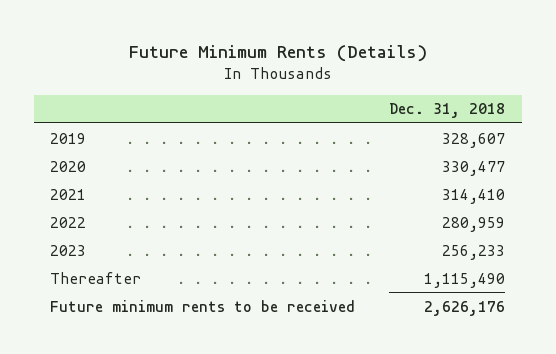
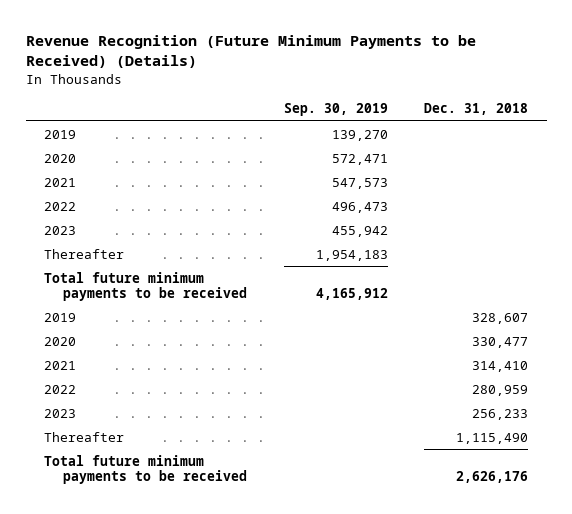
[128,44,427,62] Future Minimum Rents (Details) -> [25,34,476,68] Revenue Recognition (Future Minimum Payments to be Received) (Details)
none -> [283,103,388,117] Sep. 30, 2019
none -> [44,129,77,139] 2019
none -> [44,153,77,163] 2020
none -> [44,177,77,187] 2021
none -> [44,201,77,211] 2022
none -> [44,225,77,235] 2023
none -> [44,248,125,259] Thereafter
none -> [44,271,247,301] Total future minimum payments to be received
[50,299,356,312] Future minimum rents to be received -> [44,454,247,484] Total future minimum payments to be received

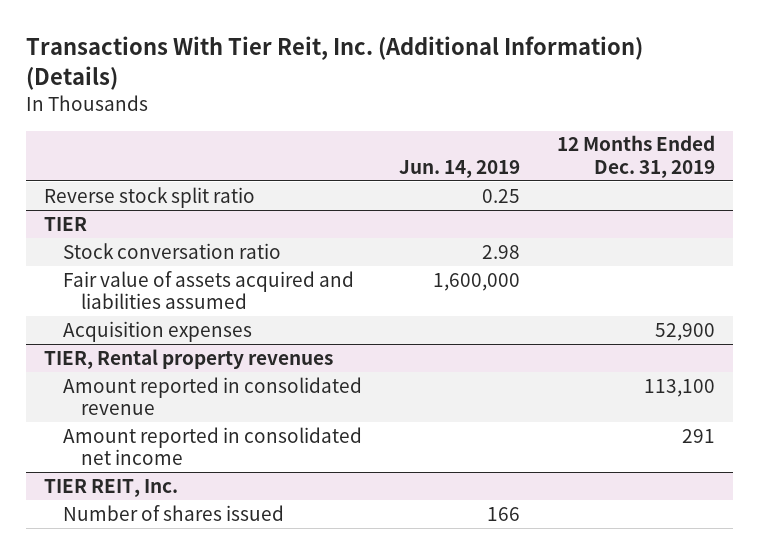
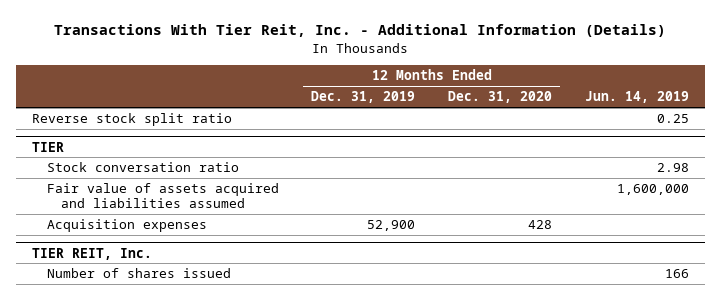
[25,36,643,91] Transactions With Tier Reit, Inc. (Additional Information) (Details) -> [54,24,667,38] Transactions With Tier Reit, Inc. - Additional Information (Details)
none -> [447,91,552,104] Dec. 31, 2020
[44,348,334,369] TIER, Rental property revenues -> none
[62,376,362,416] Amount reported in consolidated revenue -> none
[62,426,362,466] Amount reported in consolidated net income -> none

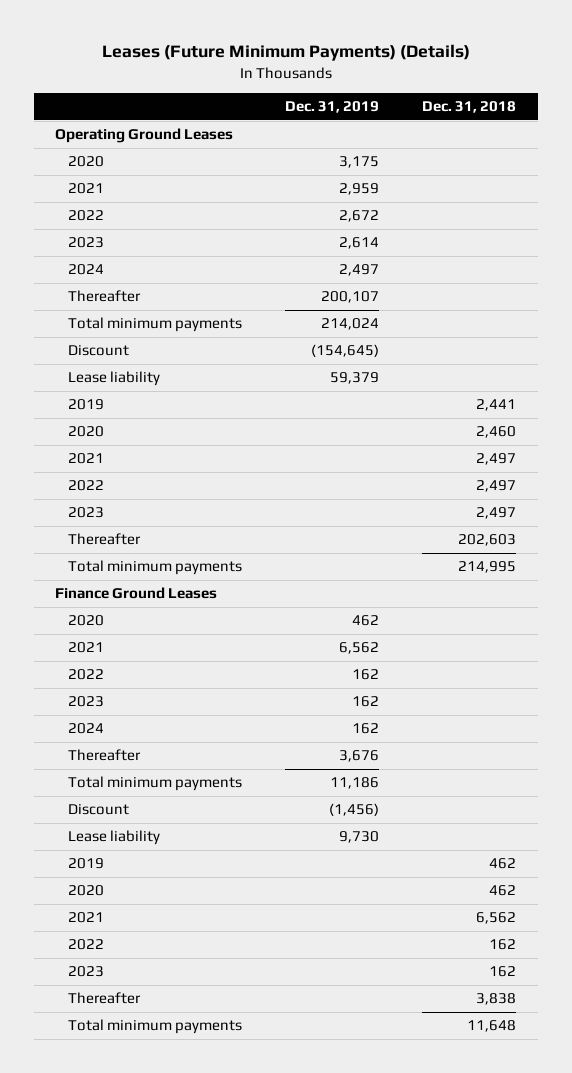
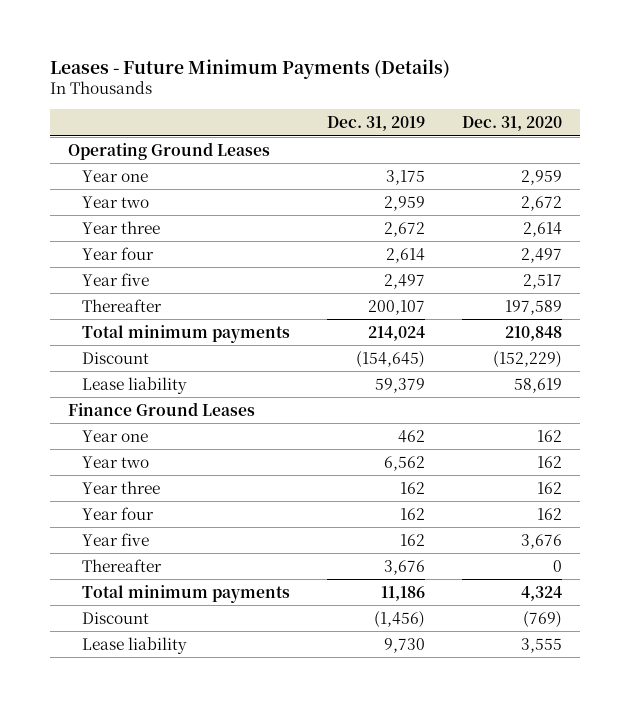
[101,44,470,62] Leases (Future Minimum Payments) (Details) -> [49,58,450,79] Leases - Future Minimum Payments (Details)
[422,101,517,114] Dec. 31, 2018 -> none
none -> [461,116,562,132] Dec. 31, 2020
[67,156,104,168] 2020 -> [82,169,149,182] Year one
[67,183,104,195] 2021 -> [82,195,150,208] Year two
[67,210,104,222] 2022 -> [82,220,161,234] Year three
[67,237,104,249] 2023 -> [82,246,155,260] Year four
[67,264,104,276] 2024 -> [82,272,150,286] Year five
[67,399,104,411] 2019 -> none
[67,426,104,438] 2020 -> none
[67,453,104,465] 2021 -> none
[67,480,104,492] 2022 -> none
[67,507,104,519] 2023 -> none
[67,533,141,546] Thereafter -> none
[67,560,242,576] Total minimum payments -> none
[67,615,104,627] 2020 -> [82,429,149,442] Year one
[67,642,104,654] 2021 -> [82,455,150,468] Year two
[67,669,104,681] 2022 -> [82,480,161,494] Year three
[67,696,104,708] 2023 -> [82,506,155,520] Year four
[67,723,104,735] 2024 -> [82,532,150,546] Year five
[67,858,104,870] 2019 -> none
[67,885,104,897] 2020 -> none
[67,912,104,924] 2021 -> none
[67,939,104,951] 2022 -> none
[67,966,104,978] 2023 -> none
[67,992,141,1005] Thereafter -> none
[67,1019,242,1035] Total minimum payments -> none

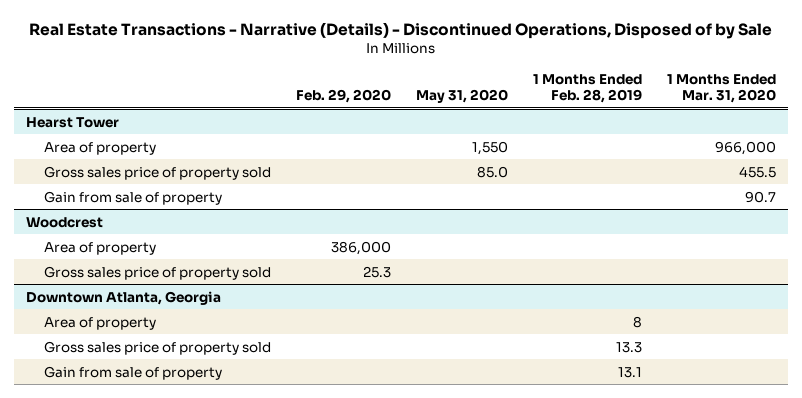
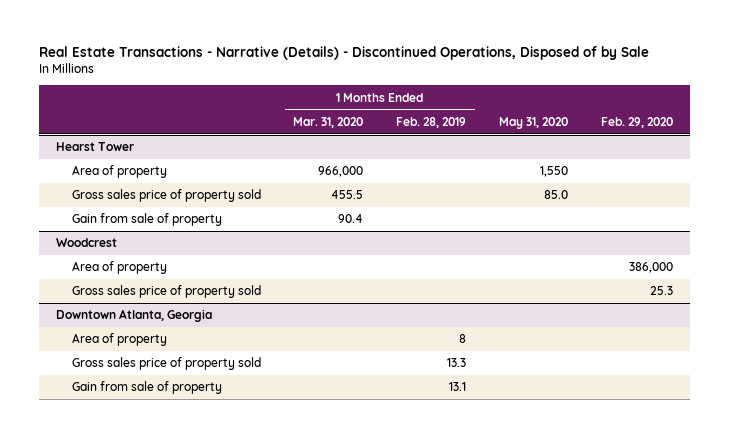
[744,190,776,203] 90.7 -> [338,214,364,224] 90.4

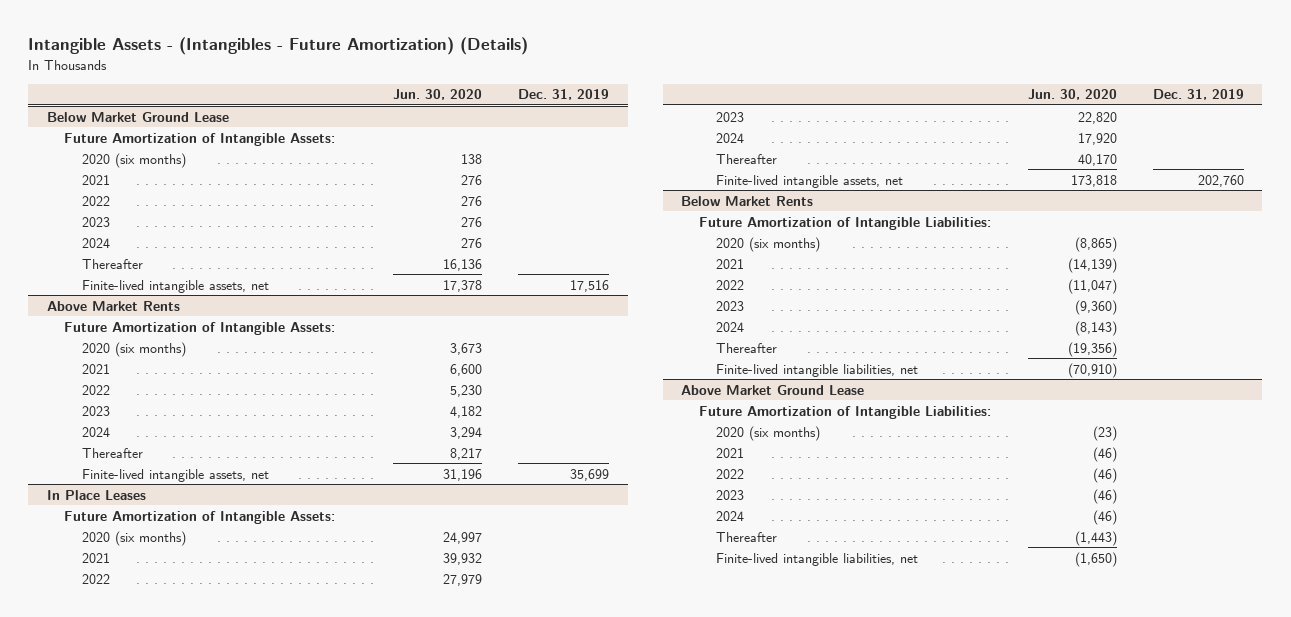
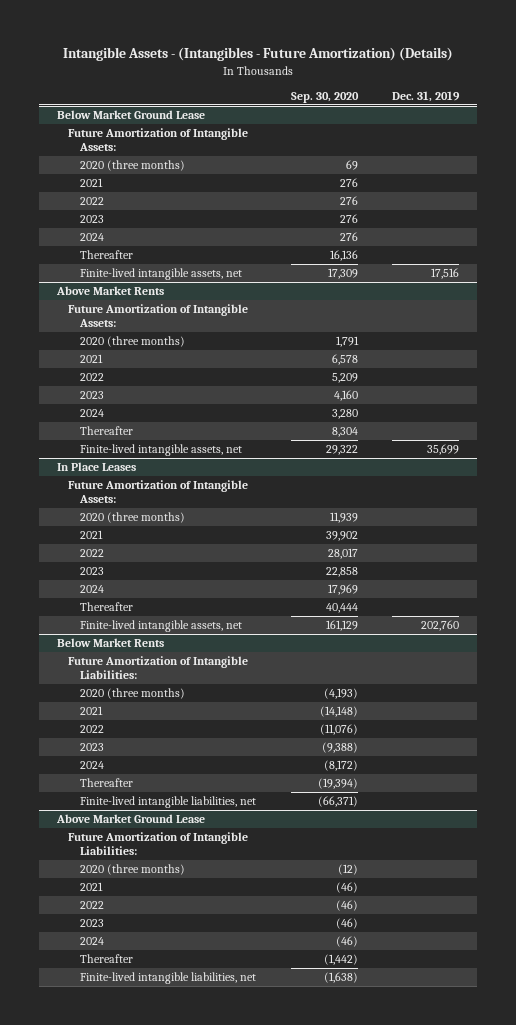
[392,89,482,101] Jun. 30, 2020 -> none
none -> [290,91,359,103] Sep. 30, 2020
[81,152,186,168] 2020 (six months) -> [79,160,185,172] 2020 (three months)
[81,341,186,357] 2020 (six months) -> [79,336,185,348] 2020 (three months)
[81,530,186,546] 2020 (six months) -> [79,512,185,524] 2020 (three months)
[716,236,821,252] 2020 (six months) -> [79,688,185,700] 2020 (three months)
[716,425,821,441] 2020 (six months) -> [79,864,185,876] 2020 (three months)

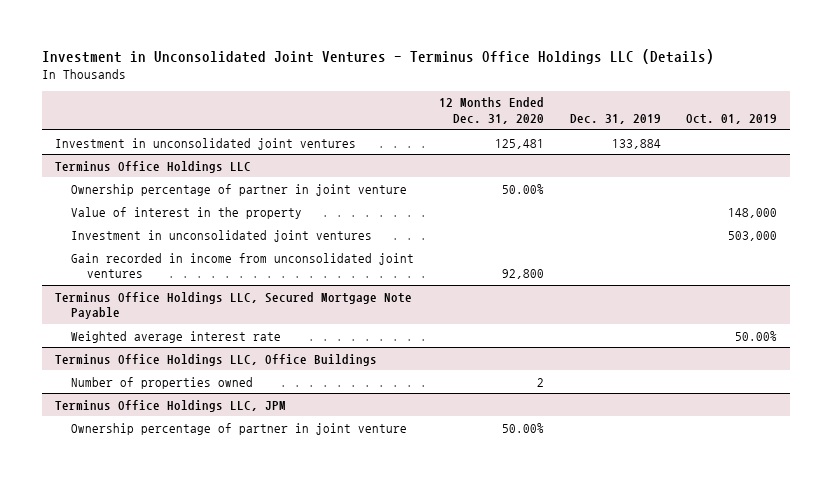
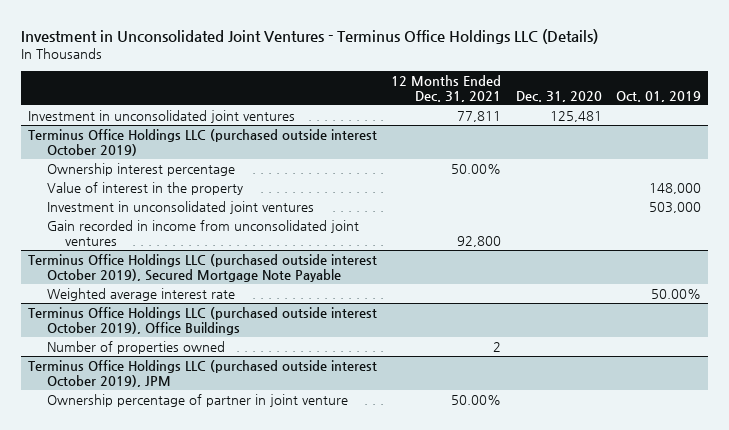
[439,97,545,124] 12 Months Ended Dec. 31, 2020 -> none
[569,113,661,124] Dec. 31, 2019 -> none
none -> [391,74,502,102] 12 Months Ended Dec. 31, 2021
none -> [515,90,602,102] Dec. 31, 2020
[70,183,407,196] Ownership percentage of partner in joint venture -> none
[54,160,251,173] Terminus Office Holdings LLC -> [28,128,378,156] Terminus Office Holdings LLC (purchased outside interest October 2019)
none -> [46,162,235,176] Ownership interest percentage
[54,291,412,320] Terminus Office Holdings LLC, Secured Mortgage Note Payable -> [28,253,378,282] Terminus Office Holdings LLC (purchased outside interest October 2019), Secured Mortgage Note Payable
[54,353,377,366] Terminus Office Holdings LLC, Office Buildings -> [28,306,378,335] Terminus Office Holdings LLC (purchased outside interest October 2019), Office Buildings
[54,399,286,412] Terminus Office Holdings LLC, JPM -> [28,359,378,387] Terminus Office Holdings LLC (purchased outside interest October 2019), JPM

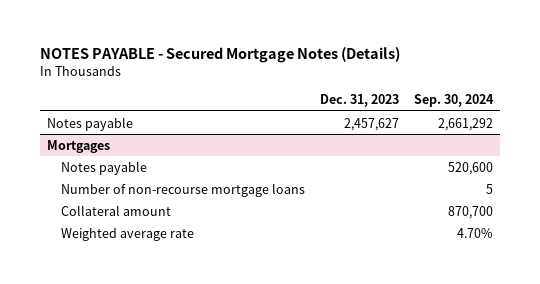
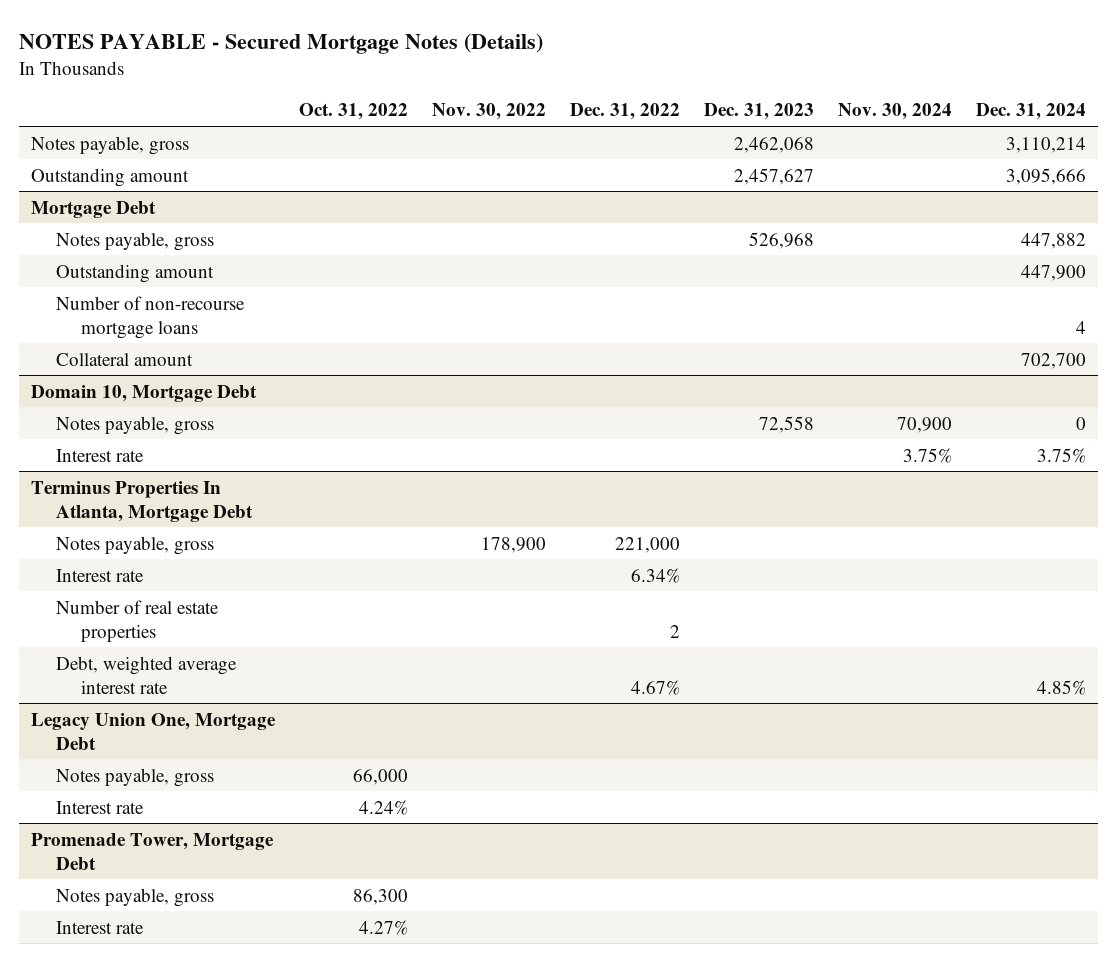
[413,94,494,108] Sep. 30, 2024 -> none
none -> [298,103,408,121] Oct. 31, 2022
none -> [431,103,546,121] Nov. 30, 2022
none -> [569,103,680,121] Dec. 31, 2022
none -> [837,103,952,121] Nov. 30, 2024
none -> [975,103,1086,121] Dec. 31, 2024
none -> [30,135,189,155] Notes payable, gross
[47,116,134,131] Notes payable -> [30,167,189,187] Outstanding amount
[47,139,111,153] Mortgages -> [30,200,156,218] Mortgage Debt
none -> [56,231,215,251] Notes payable, gross
[60,160,147,175] Notes payable -> [56,263,215,283] Outstanding amount
[60,227,194,241] Weighted average rate -> none
none -> [30,384,257,402] Domain 10, Mortgage Debt
none -> [56,415,215,435] Notes payable, gross
none -> [56,448,145,462] Interest rate
none -> [30,480,254,522] Terminus Properties In Atlanta, Mortgage Debt
none -> [56,535,215,555] Notes payable, gross
none -> [56,568,145,582] Interest rate
none -> [56,599,220,642] Number of real estate properties
none -> [56,655,238,694] Debt, weighted average interest rate
none -> [30,712,276,750] Legacy Union One, Mortgage Debt
none -> [56,767,215,787] Notes payable, gross
none -> [56,800,145,814] Interest rate
none -> [30,832,274,870] Promenade Tower, Mortgage Debt
none -> [56,887,215,907] Notes payable, gross
none -> [56,920,145,934] Interest rate

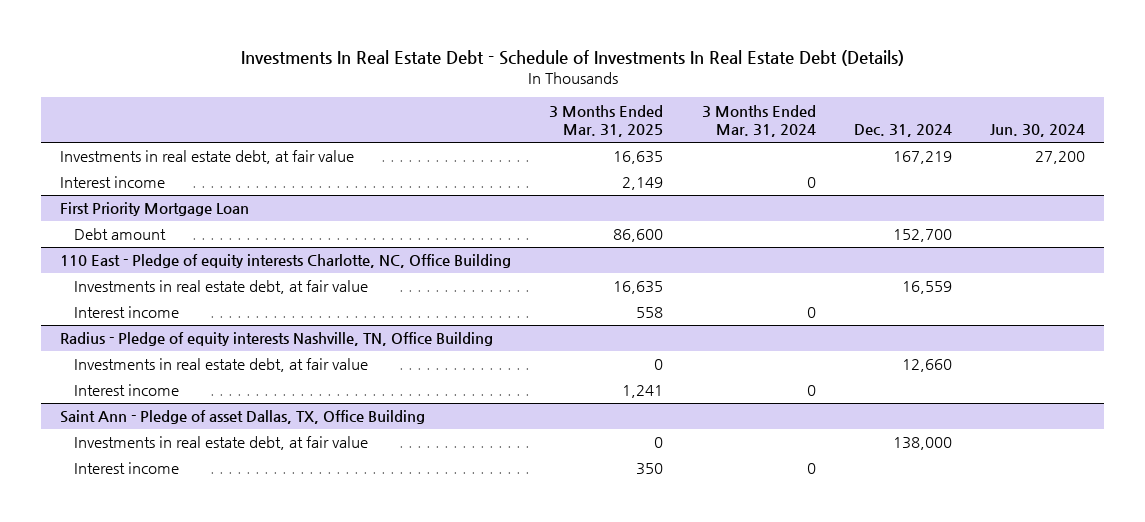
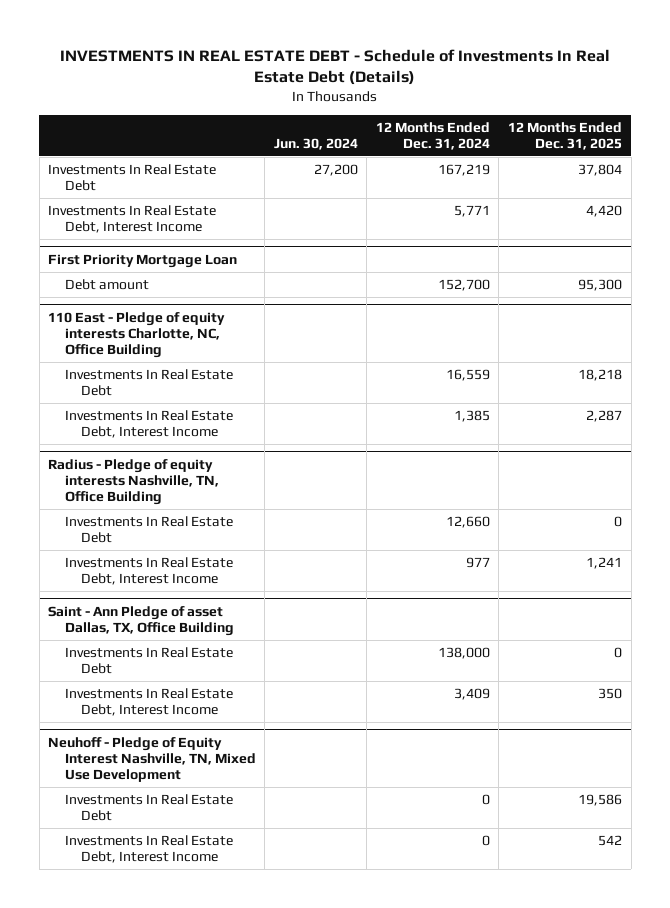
[240,50,904,67] Investments In Real Estate Debt - Schedule of Investments In Real Estate Debt (Details) -> [60,48,611,86] INVESTMENTS IN REAL ESTATE DEBT - Schedule of Investments In Real Estate Debt (Details)
[549,104,664,137] 3 Months Ended Mar. 31, 2025 -> none
[701,104,816,137] 3 Months Ended Mar. 31, 2024 -> none
[853,123,952,137] Dec. 31, 2024 -> none
none -> [375,121,490,150] 12 Months Ended Dec. 31, 2024
none -> [507,121,622,150] 12 Months Ended Dec. 31, 2025
[60,150,355,165] Investments in real estate debt, at fair value -> [48,164,217,192] Investments In Real Estate Debt
[60,176,166,189] Interest income -> [48,205,217,234] Investments In Real Estate Debt, Interest Income
[74,280,369,295] Investments in real estate debt, at fair value -> [64,369,233,397] Investments In Real Estate Debt
[74,306,180,319] Interest income -> [64,410,233,439] Investments In Real Estate Debt, Interest Income
[74,358,369,373] Investments in real estate debt, at fair value -> [64,516,233,544] Investments In Real Estate Debt
[74,384,180,397] Interest income -> [64,557,233,586] Investments In Real Estate Debt, Interest Income
[60,410,426,425] Saint Ann - Pledge of asset Dallas, TX, Office Building -> [48,606,234,637] Saint - Ann Pledge of asset Dallas, TX, Office Building
[74,436,369,451] Investments in real estate debt, at fair value -> [64,647,233,675] Investments In Real Estate Debt
[74,462,180,475] Interest income -> [64,688,233,717] Investments In Real Estate Debt, Interest Income
none -> [48,737,256,782] Neuhoff - Pledge of Equity Interest Nashville, TN, Mixed Use Development
none -> [64,794,233,822] Investments In Real Estate Debt
none -> [64,835,233,864] Investments In Real Estate Debt, Interest Income

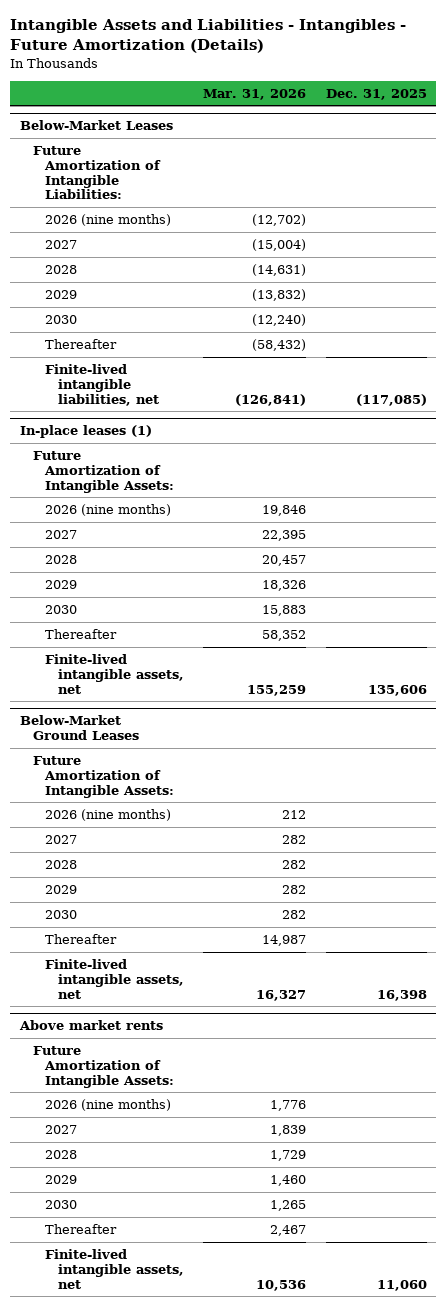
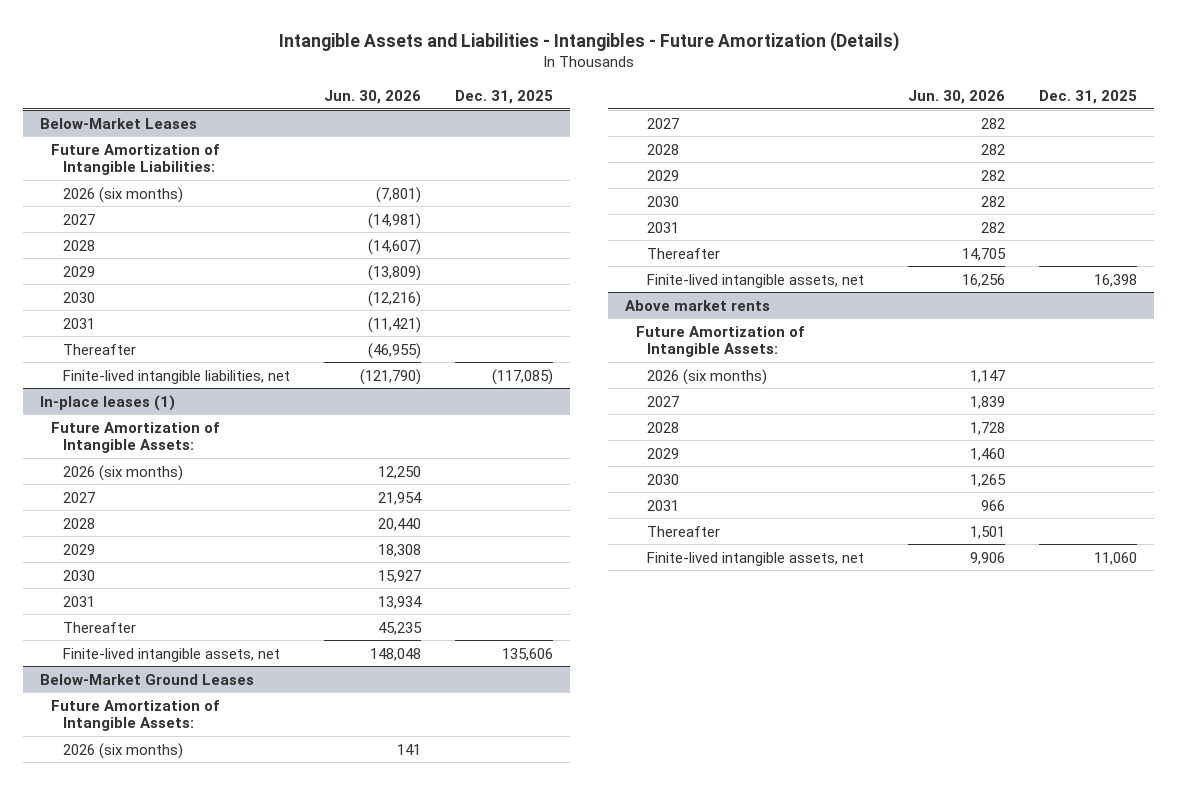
[203,88,307,100] Mar. 31, 2026 -> none
none -> [323,89,421,104] Jun. 30, 2026
[45,214,172,227] 2026 (nine months) -> [62,186,183,203] 2026 (six months)
none -> [62,317,95,329] 2031
[45,504,172,517] 2026 (nine months) -> [62,464,183,481] 2026 (six months)
none -> [62,595,95,607] 2031
[45,809,172,822] 2026 (nine months) -> [62,742,183,759] 2026 (six months)
none -> [646,221,679,233] 2031
[45,1099,172,1112] 2026 (nine months) -> [646,368,767,385] 2026 (six months)
none -> [646,499,679,511] 2031

